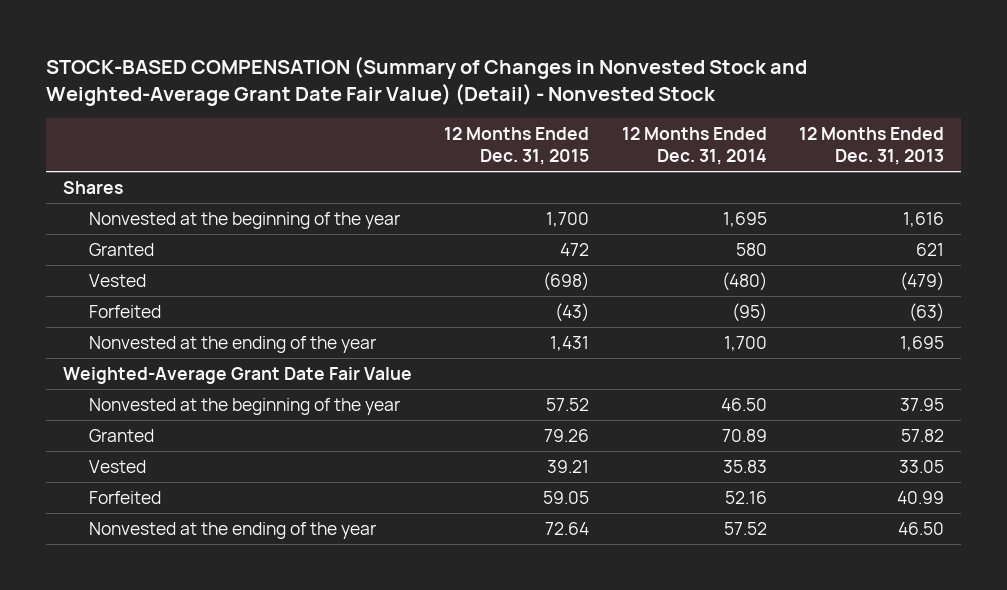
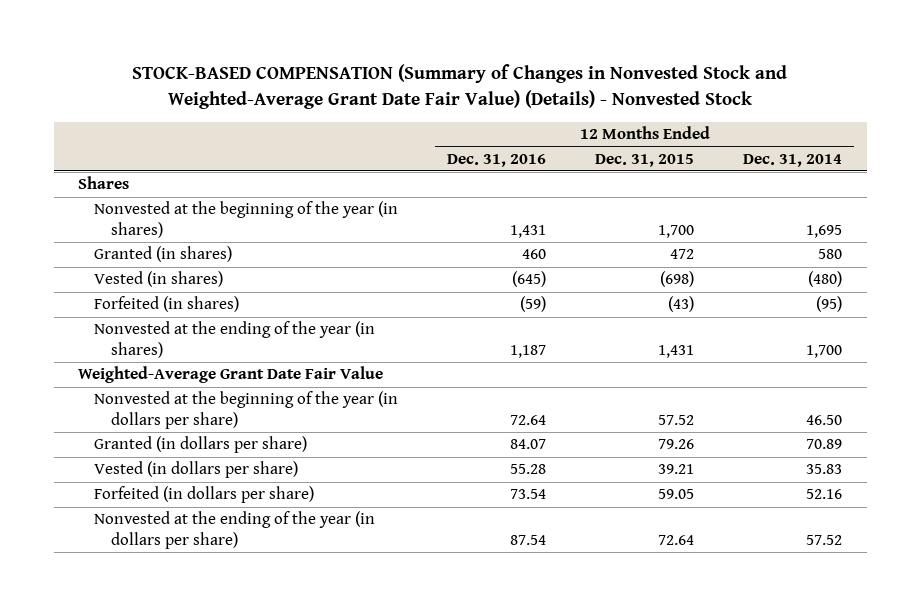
[46,55,808,106] STOCK-BASED COMPENSATION (Summary of Changes in Nonvested Stock and Weighted-Average Grant Date Fair Value) (Detail) - Nonvested Stock -> [132,64,788,109] STOCK-BASED COMPENSATION (Summary of Changes in Nonvested Stock and Weighted-Average Grant Date Fair Value) (Details) - Nonvested Stock
[799,127,945,166] 12 Months Ended Dec. 31, 2013 -> none
none -> [447,153,547,167] Dec. 31, 2016
[89,211,401,229] Nonvested at the beginning of the year -> [94,201,399,238] Nonvested at the beginning of the year (in shares)
[89,242,155,256] Granted -> [94,246,233,263] Granted (in shares)
[89,273,147,287] Vested -> [94,271,224,288] Vested (in shares)
[89,304,162,318] Forfeited -> [94,296,240,313] Forfeited (in shares)
[89,335,377,353] Nonvested at the ending of the year -> [94,321,376,358] Nonvested at the ending of the year (in shares)
[89,397,401,415] Nonvested at the beginning of the year -> [94,391,399,429] Nonvested at the beginning of the year (in dollars per share)
[89,428,155,442] Granted -> [94,436,308,454] Granted (in dollars per share)
[89,459,147,473] Vested -> [94,461,299,479] Vested (in dollars per share)
[89,490,162,504] Forfeited -> [94,486,315,504] Forfeited (in dollars per share)
[89,521,377,539] Nonvested at the ending of the year -> [94,511,376,549] Nonvested at the ending of the year (in dollars per share)

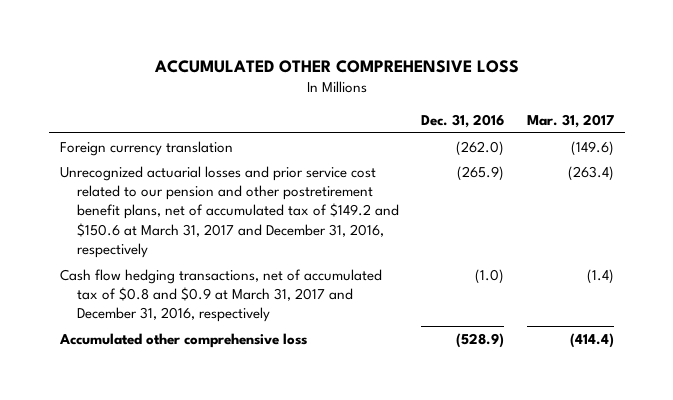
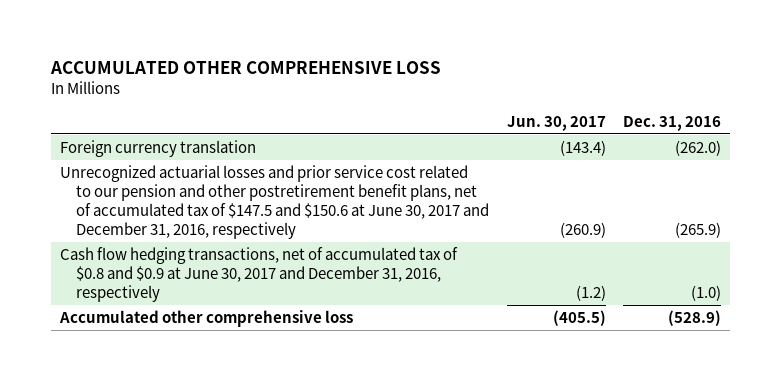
[526,114,614,129] Mar. 31, 2017 -> none
none -> [506,115,606,131] Jun. 30, 2017
[59,165,400,259] Unrecognized actuarial losses and prior service cost related to our pension and other postretirement benefit plans, net of accumulated tax of $149.2 and $150.6 at March 31, 2017 and December 31, 2016, respectively -> [59,164,490,239] Unrecognized actuarial losses and prior service cost related to our pension and other postretirement benefit plans, net of accumulated tax of $147.5 and $150.6 at June 30, 2017 and December 31, 2016, respectively
[59,268,382,323] Cash flow hedging transactions, net of accumulated tax of $0.8 and $0.9 at March 31, 2017 and December 31, 2016, respectively -> [59,246,458,302] Cash flow hedging transactions, net of accumulated tax of $0.8 and $0.9 at June 30, 2017 and December 31, 2016, respectively

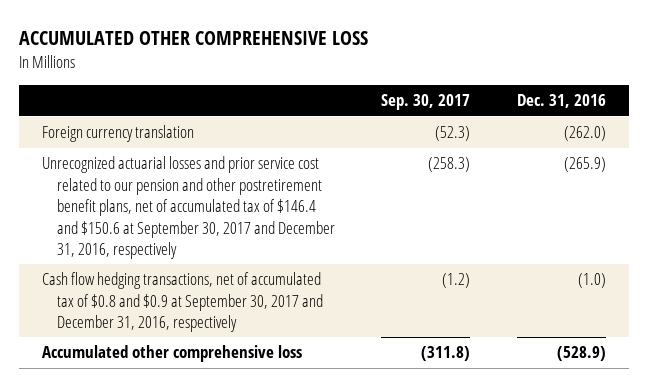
[506,115,606,131] Jun. 30, 2017 -> none
none -> [381,94,471,111] Sep. 30, 2017
[59,164,490,239] Unrecognized actuarial losses and prior service cost related to our pension and other postretirement benefit plans, net of accumulated tax of $147.5 and $150.6 at June 30, 2017 and December 31, 2016, respectively -> [41,156,335,259] Unrecognized actuarial losses and prior service cost related to our pension and other postretirement benefit plans, net of accumulated tax of $146.4 and $150.6 at September 30, 2017 and December 31, 2016, respectively
[59,246,458,302] Cash flow hedging transactions, net of accumulated tax of $0.8 and $0.9 at June 30, 2017 and December 31, 2016, respectively -> [41,272,323,333] Cash flow hedging transactions, net of accumulated tax of $0.8 and $0.9 at September 30, 2017 and December 31, 2016, respectively

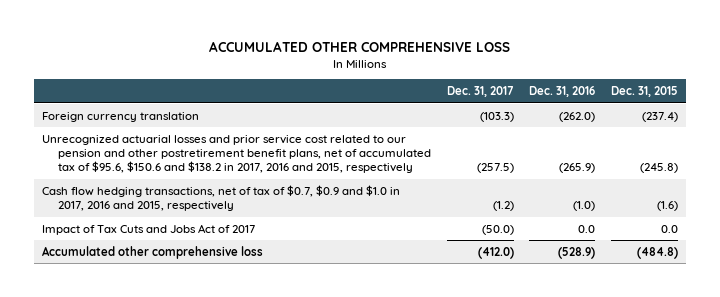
[381,94,471,111] Sep. 30, 2017 -> none
none -> [446,86,514,98] Dec. 31, 2017
none -> [611,86,679,98] Dec. 31, 2015
[41,156,335,259] Unrecognized actuarial losses and prior service cost related to our pension and other postretirement benefit plans, net of accumulated tax of $146.4 and $150.6 at September 30, 2017 and December 31, 2016, respectively -> [41,134,432,174] Unrecognized actuarial losses and prior service cost related to our pension and other postretirement benefit plans, net of accumulated tax of $95.6, $150.6 and $138.2 in 2017, 2016 and 2015, respectively
[41,272,323,333] Cash flow hedging transactions, net of accumulated tax of $0.8 and $0.9 at September 30, 2017 and December 31, 2016, respectively -> [41,184,400,212] Cash flow hedging transactions, net of tax of $0.7, $0.9 and $1.0 in 2017, 2016 and 2015, respectively
none -> [41,223,255,235] Impact of Tax Cuts and Jobs Act of 2017

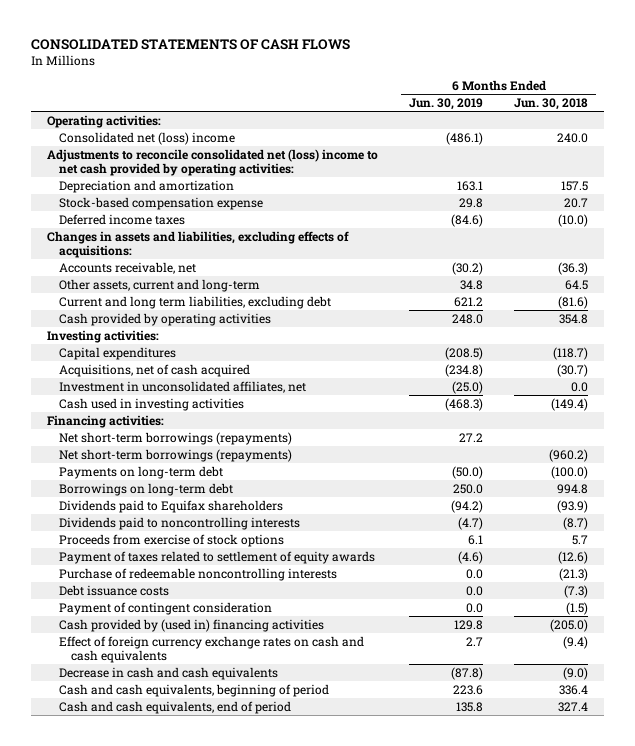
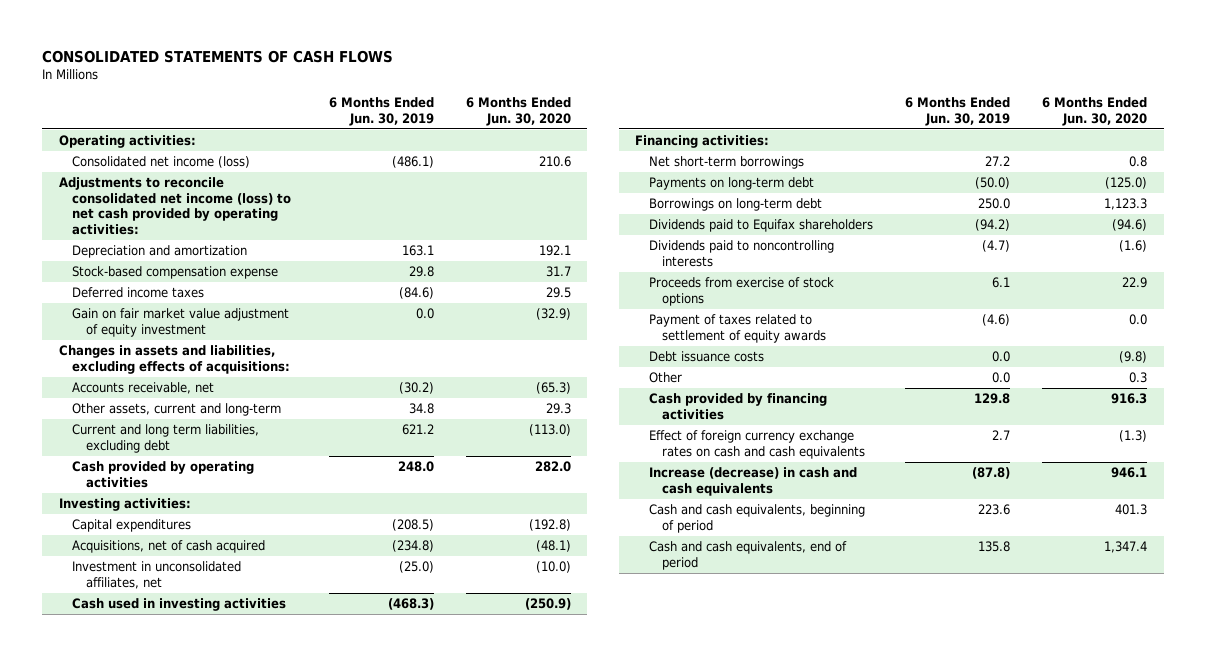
[514,98,589,111] Jun. 30, 2018 -> none
none -> [465,97,571,126] 6 Months Ended Jun. 30, 2020
[59,131,236,145] Consolidated net (loss) income -> [72,156,251,169] Consolidated net income (loss)
[46,148,378,176] Adjustments to reconcile consolidated net (loss) income to net cash provided by operating activities: -> [58,177,292,235] Adjustments to reconcile consolidated net income (loss) to net cash provided by operating activities:
none -> [72,308,290,337] Gain on fair market value adjustment of equity investment
[59,448,293,462] Net short-term borrowings (repayments) -> none
[59,431,293,445] Net short-term borrowings (repayments) -> [648,156,804,170] Net short-term borrowings
[59,567,338,581] Purchase of redeemable noncontrolling interests -> none
[59,601,273,615] Payment of contingent consideration -> none
none -> [648,372,682,384] Other
[59,618,325,632] Cash provided by (used in) financing activities -> [648,393,827,420] Cash provided by financing activities
[59,666,279,680] Decrease in cash and cash equivalents -> [648,467,857,496] Increase (decrease) in cash and cash equivalents

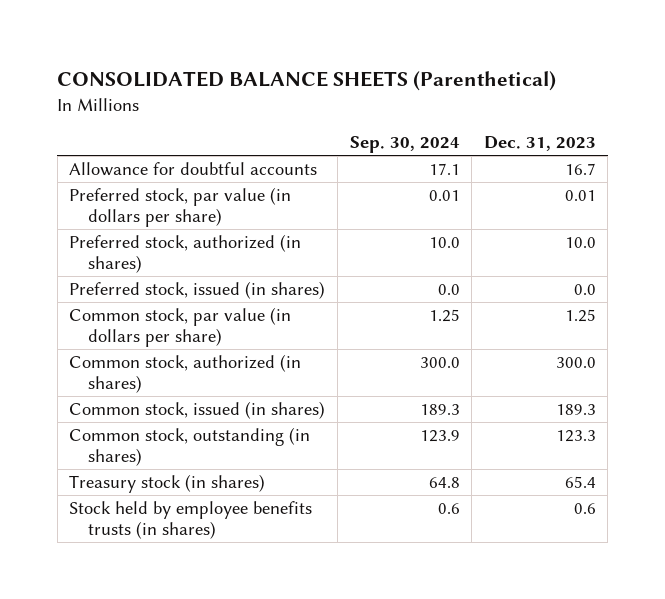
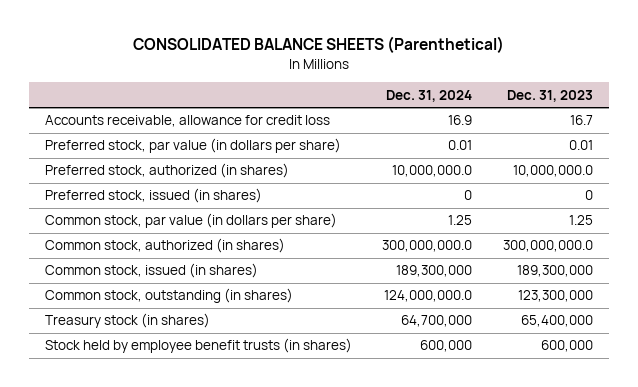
[349,136,460,154] Sep. 30, 2024 -> none
none -> [386,89,473,102] Dec. 31, 2024
[69,161,318,176] Allowance for doubtful accounts -> [44,115,330,128] Accounts receivable, allowance for credit loss
[564,236,596,248] 10.0 -> [513,165,594,178] 10,000,000.0
[573,283,596,295] 0.0 -> [585,190,594,201] 0
[555,356,596,368] 300.0 -> [503,240,594,253] 300,000,000.0
[555,403,596,415] 189.3 -> [517,265,594,278] 189,300,000
[555,429,596,442] 123.3 -> [518,290,594,303] 123,300,000
[564,475,596,488] 65.4 -> [521,315,594,328] 65,400,000
[69,500,313,540] Stock held by employee benefits trusts (in shares) -> [44,338,352,354] Stock held by employee benefit trusts (in shares)
[573,502,596,514] 0.6 -> [541,340,594,353] 600,000

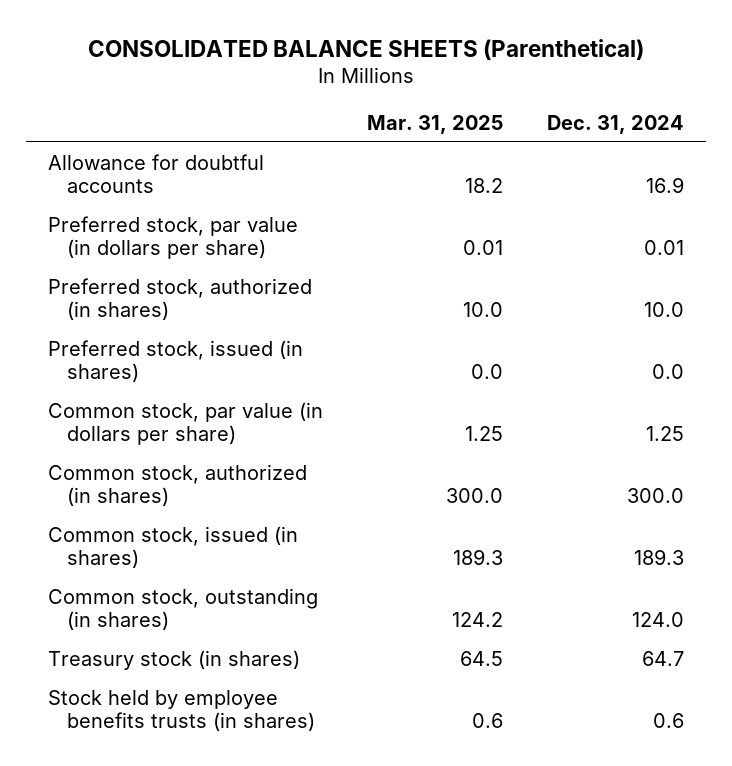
[507,89,594,102] Dec. 31, 2023 -> none
none -> [367,114,504,134] Mar. 31, 2025
[44,115,330,128] Accounts receivable, allowance for credit loss -> [47,153,264,193] Allowance for doubtful accounts
[392,165,473,178] 10,000,000.0 -> [644,301,685,317] 10.0
[464,190,473,201] 0 -> [652,363,685,379] 0.0
[382,240,473,253] 300,000,000.0 -> [627,487,685,503] 300.0
[396,265,473,278] 189,300,000 -> [634,548,685,565] 189.3
[384,290,473,303] 124,000,000.0 -> [632,611,685,627] 124.0
[401,315,473,328] 64,700,000 -> [642,650,685,666] 64.7
[44,338,352,354] Stock held by employee benefit trusts (in shares) -> [47,689,315,731] Stock held by employee benefits trusts (in shares)
[420,340,473,353] 600,000 -> [653,712,685,728] 0.6

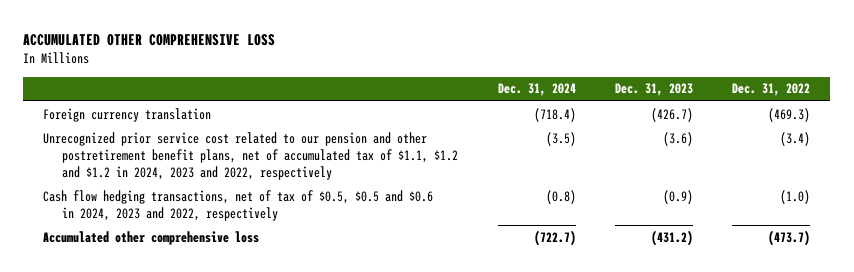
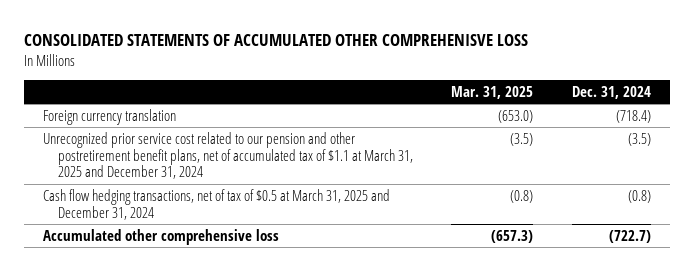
[23,33,276,46] ACCUMULATED OTHER COMPREHENSIVE LOSS -> [23,34,528,47] CONSOLIDATED STATEMENTS OF ACCUMULATED OTHER COMPREHENISVE LOSS
[615,83,694,97] Dec. 31, 2023 -> none
[732,83,811,97] Dec. 31, 2022 -> none
none -> [451,85,534,99] Mar. 31, 2025
[43,131,459,181] Unrecognized prior service cost related to our pension and other postretirement benefit plans, net of accumulated tax of $1.1, $1.2 and $1.2 in 2024, 2023 and 2022, respectively -> [43,131,414,180] Unrecognized prior service cost related to our pension and other postretirement benefit plans, net of accumulated tax of $1.1 at March 31, 2025 and December 31, 2024
[43,189,434,221] Cash flow hedging transactions, net of tax of $0.5, $0.5 and $0.6 in 2024, 2023 and 2022, respectively -> [43,188,391,220] Cash flow hedging transactions, net of tax of $0.5 at March 31, 2025 and December 31, 2024

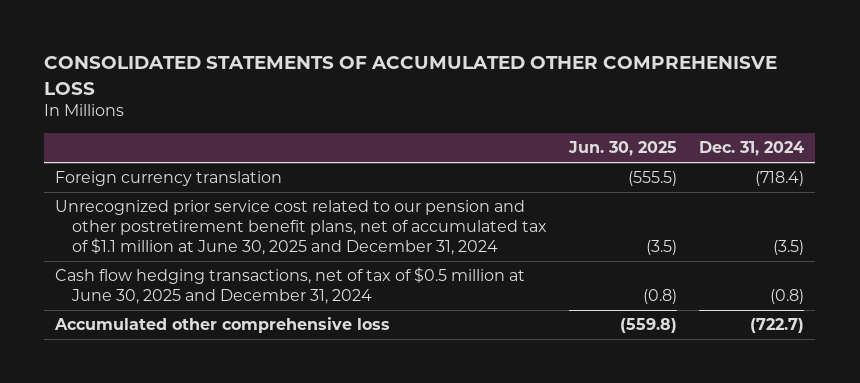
[451,85,534,99] Mar. 31, 2025 -> none
none -> [568,141,678,157] Jun. 30, 2025
[43,131,414,180] Unrecognized prior service cost related to our pension and other postretirement benefit plans, net of accumulated tax of $1.1 at March 31, 2025 and December 31, 2024 -> [55,200,548,255] Unrecognized prior service cost related to our pension and other postretirement benefit plans, net of accumulated tax of $1.1 million at June 30, 2025 and December 31, 2024
[43,188,391,220] Cash flow hedging transactions, net of tax of $0.5 at March 31, 2025 and December 31, 2024 -> [55,267,526,305] Cash flow hedging transactions, net of tax of $0.5 million at June 30, 2025 and December 31, 2024

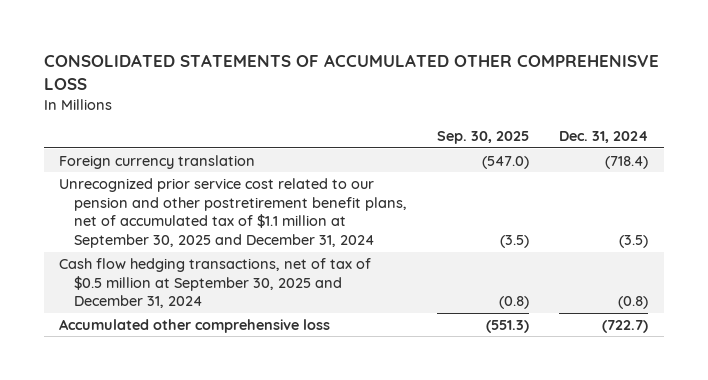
[568,141,678,157] Jun. 30, 2025 -> none
none -> [437,131,530,145] Sep. 30, 2025
[55,200,548,255] Unrecognized prior service cost related to our pension and other postretirement benefit plans, net of accumulated tax of $1.1 million at June 30, 2025 and December 31, 2024 -> [59,177,407,249] Unrecognized prior service cost related to our pension and other postretirement benefit plans, net of accumulated tax of $1.1 million at September 30, 2025 and December 31, 2024
[55,267,526,305] Cash flow hedging transactions, net of tax of $0.5 million at June 30, 2025 and December 31, 2024 -> [59,257,372,309] Cash flow hedging transactions, net of tax of $0.5 million at September 30, 2025 and December 31, 2024

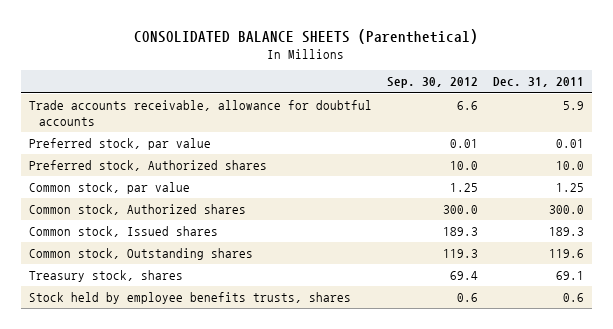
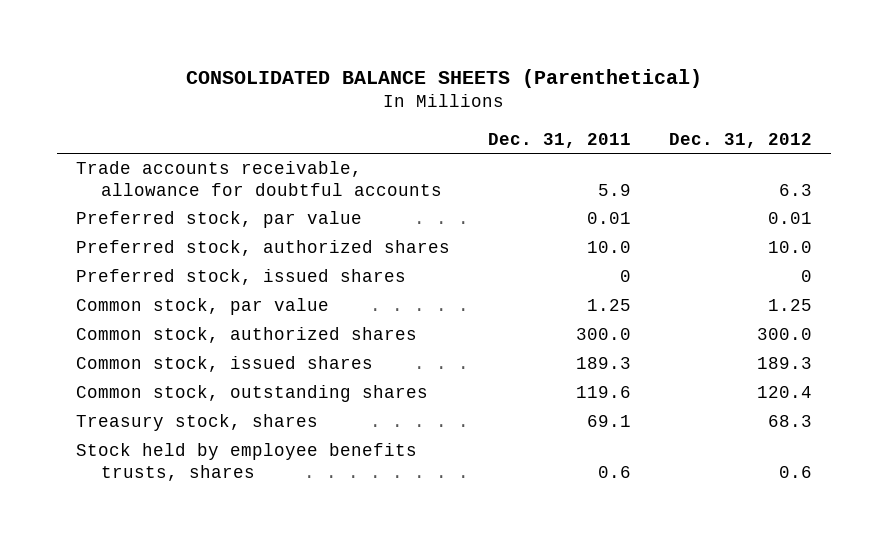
[386,77,478,89] Sep. 30, 2012 -> none
none -> [669,132,813,148] Dec. 31, 2012
[28,160,267,172] Preferred stock, Authorized shares -> [75,240,450,257] Preferred stock, authorized shares
none -> [75,269,406,286] Preferred stock, issued shares
[28,204,246,216] Common stock, Authorized shares -> [75,327,417,344] Common stock, authorized shares
[28,226,218,238] Common stock, Issued shares -> [75,356,373,373] Common stock, issued shares
[28,248,253,261] Common stock, Outstanding shares -> [75,385,428,403] Common stock, outstanding shares

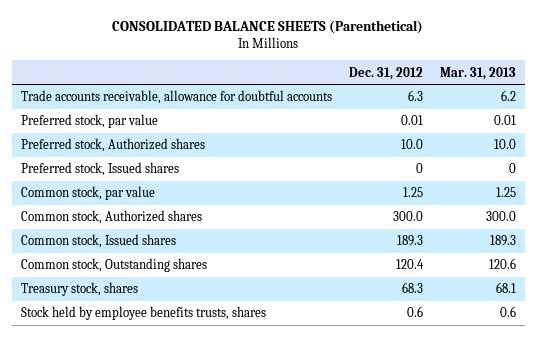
[488,132,632,148] Dec. 31, 2011 -> none
none -> [440,66,517,80] Mar. 31, 2013
[75,240,450,257] Preferred stock, authorized shares -> [20,138,205,153] Preferred stock, Authorized shares
[75,269,406,286] Preferred stock, issued shares -> [20,162,179,177] Preferred stock, Issued shares
[75,327,417,344] Common stock, authorized shares -> [20,210,202,225] Common stock, Authorized shares
[75,356,373,373] Common stock, issued shares -> [20,234,176,249] Common stock, Issued shares
[75,385,428,403] Common stock, outstanding shares -> [20,258,207,273] Common stock, Outstanding shares

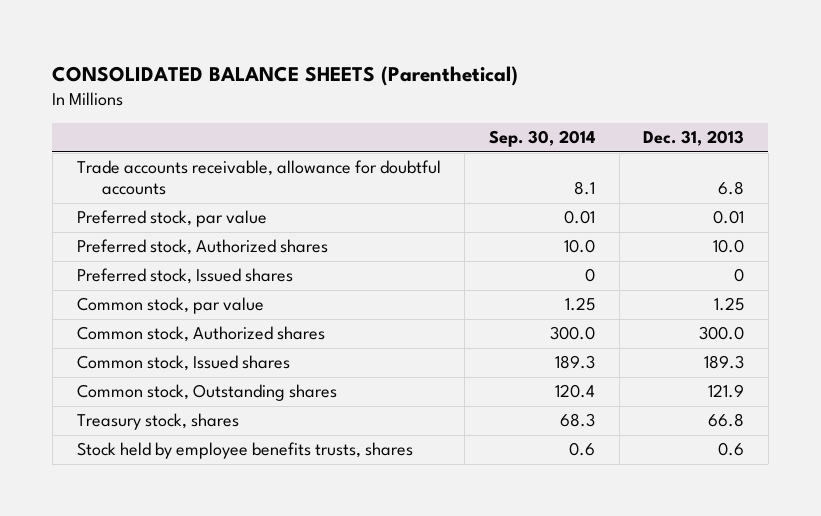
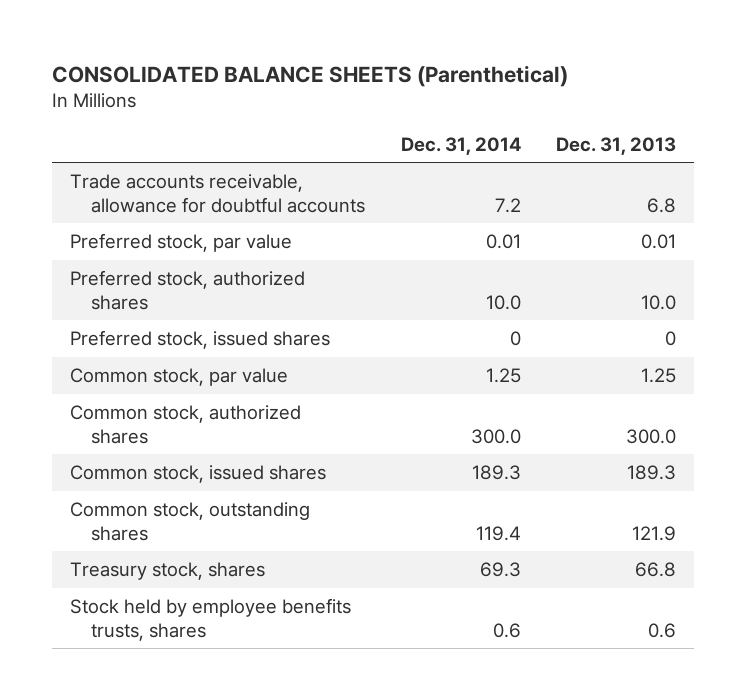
[488,130,595,148] Sep. 30, 2014 -> none
none -> [400,136,521,155] Dec. 31, 2014
[76,239,328,256] Preferred stock, Authorized shares -> [70,269,306,310] Preferred stock, authorized shares
[76,268,293,285] Preferred stock, Issued shares -> [70,329,331,349] Preferred stock, issued shares
[76,326,325,343] Common stock, Authorized shares -> [70,404,302,444] Common stock, authorized shares
[76,355,290,372] Common stock, Issued shares -> [70,464,327,483] Common stock, issued shares
[76,384,337,402] Common stock, Outstanding shares -> [70,501,311,541] Common stock, outstanding shares

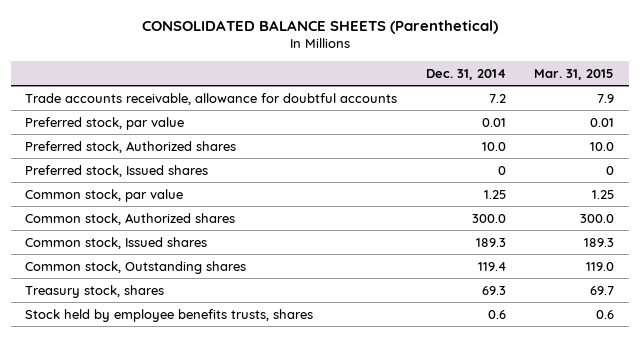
[556,136,677,155] Dec. 31, 2013 -> none
none -> [534,68,615,80] Mar. 31, 2015
[70,269,306,310] Preferred stock, authorized shares -> [25,140,237,153] Preferred stock, Authorized shares
[70,329,331,349] Preferred stock, issued shares -> [25,164,209,177] Preferred stock, Issued shares
[70,404,302,444] Common stock, authorized shares -> [25,212,236,225] Common stock, Authorized shares
[70,464,327,483] Common stock, issued shares -> [25,236,208,249] Common stock, Issued shares
[70,501,311,541] Common stock, outstanding shares -> [25,260,247,274] Common stock, Outstanding shares

